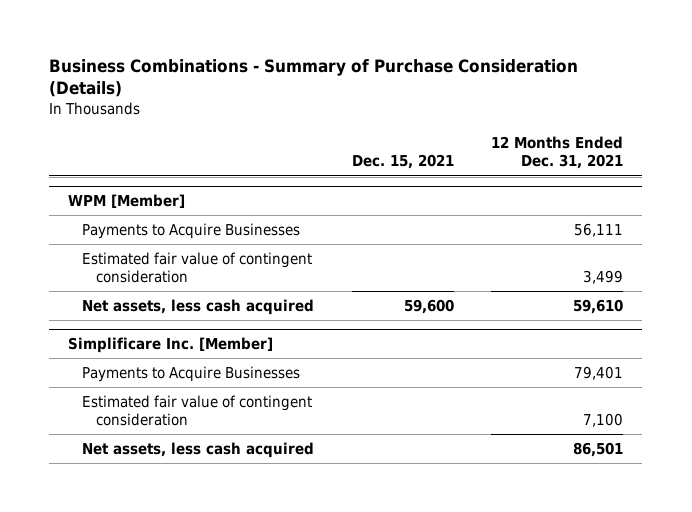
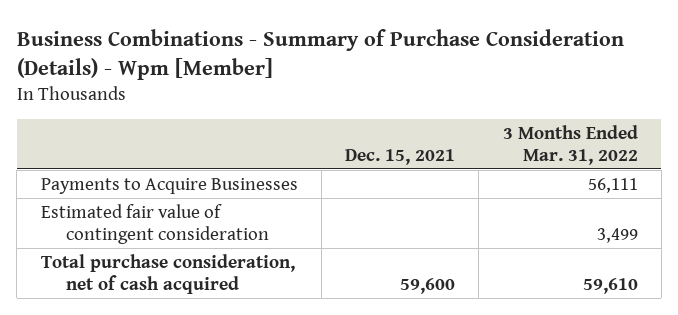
[49,58,579,98] Business Combinations - Summary of Purchase Consideration (Details) -> [16,28,624,81] Business Combinations - Summary of Purchase Consideration (Details) - Wpm [Member]
[491,135,624,170] 12 Months Ended Dec. 31, 2021 -> none
none -> [502,124,638,165] 3 Months Ended Mar. 31, 2022
[68,193,186,208] WPM [Member] -> none
[82,222,301,239] Payments to Acquire Businesses -> none
[82,251,313,284] Estimated fair value of contingent consideration -> none
[82,298,315,315] Net assets, less cash acquired -> none
[68,336,274,353] Simplificare Inc. [Member] -> none
[82,365,301,382] Payments to Acquire Businesses -> none
[82,394,313,427] Estimated fair value of contingent consideration -> none
[82,441,315,458] Net assets, less cash acquired -> none
none -> [40,177,298,194] Payments to Acquire Businesses
none -> [40,203,269,244] Estimated fair value of contingent consideration
none -> [40,253,295,294] Total purchase consideration, net of cash acquired

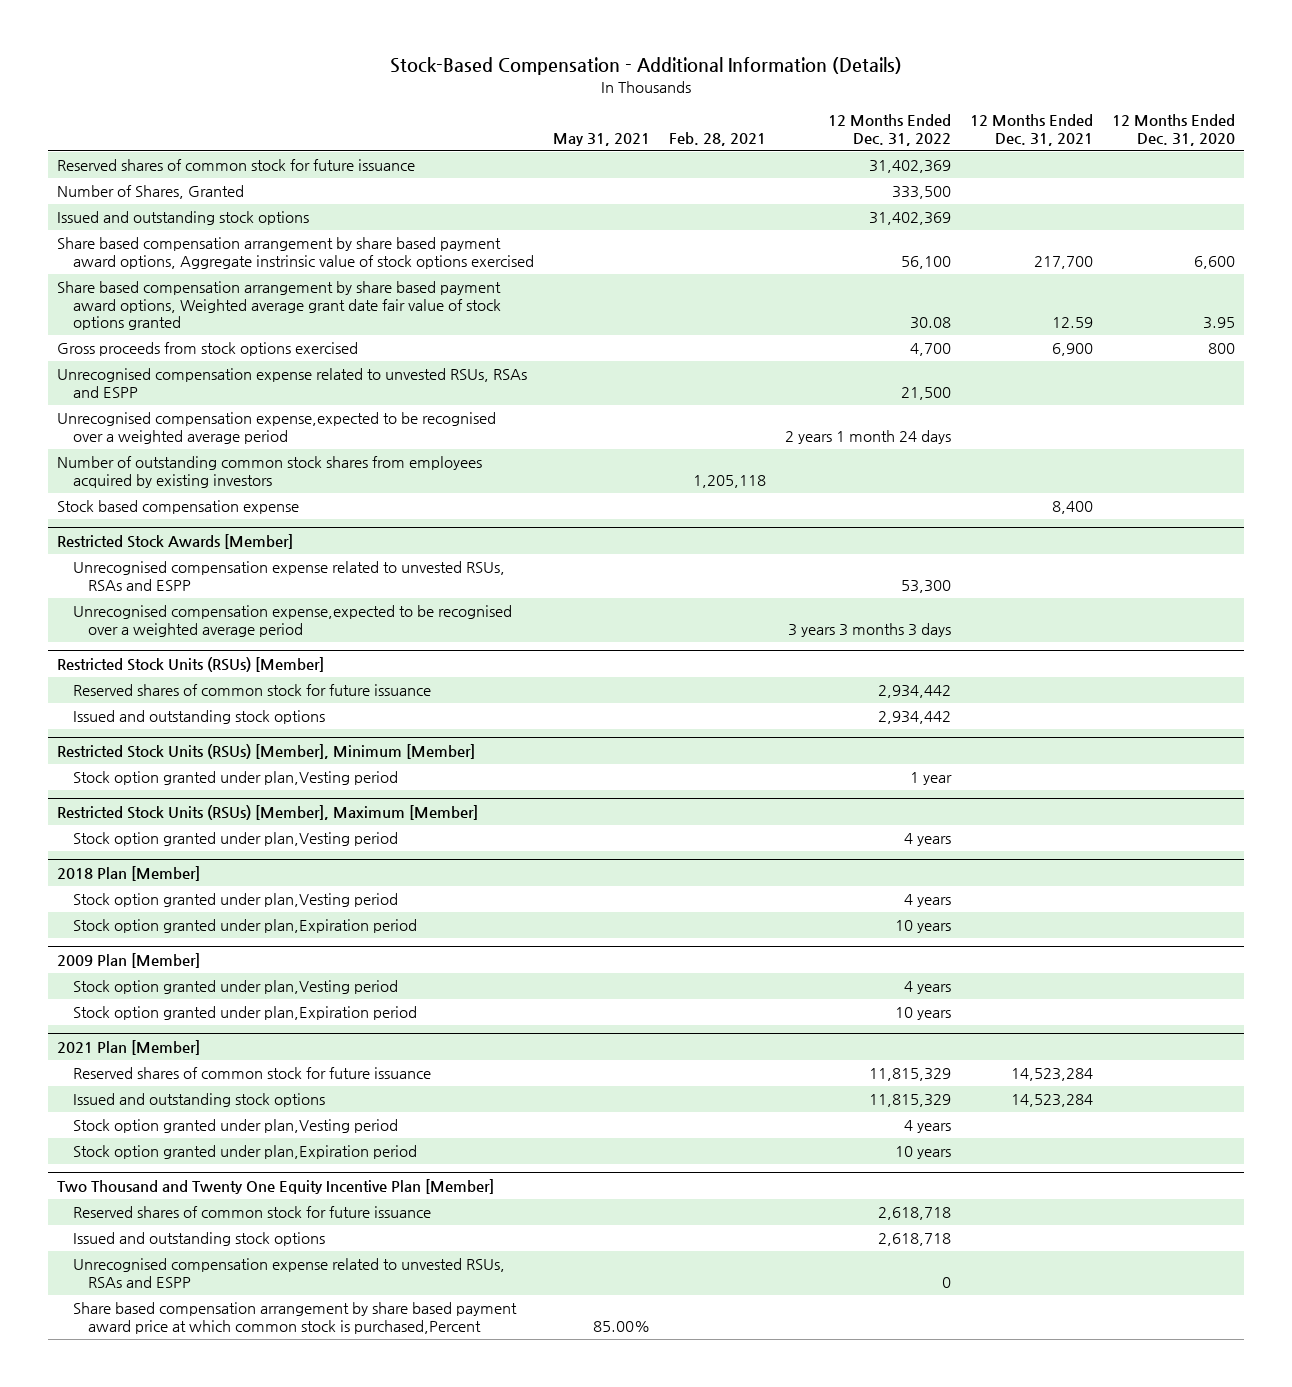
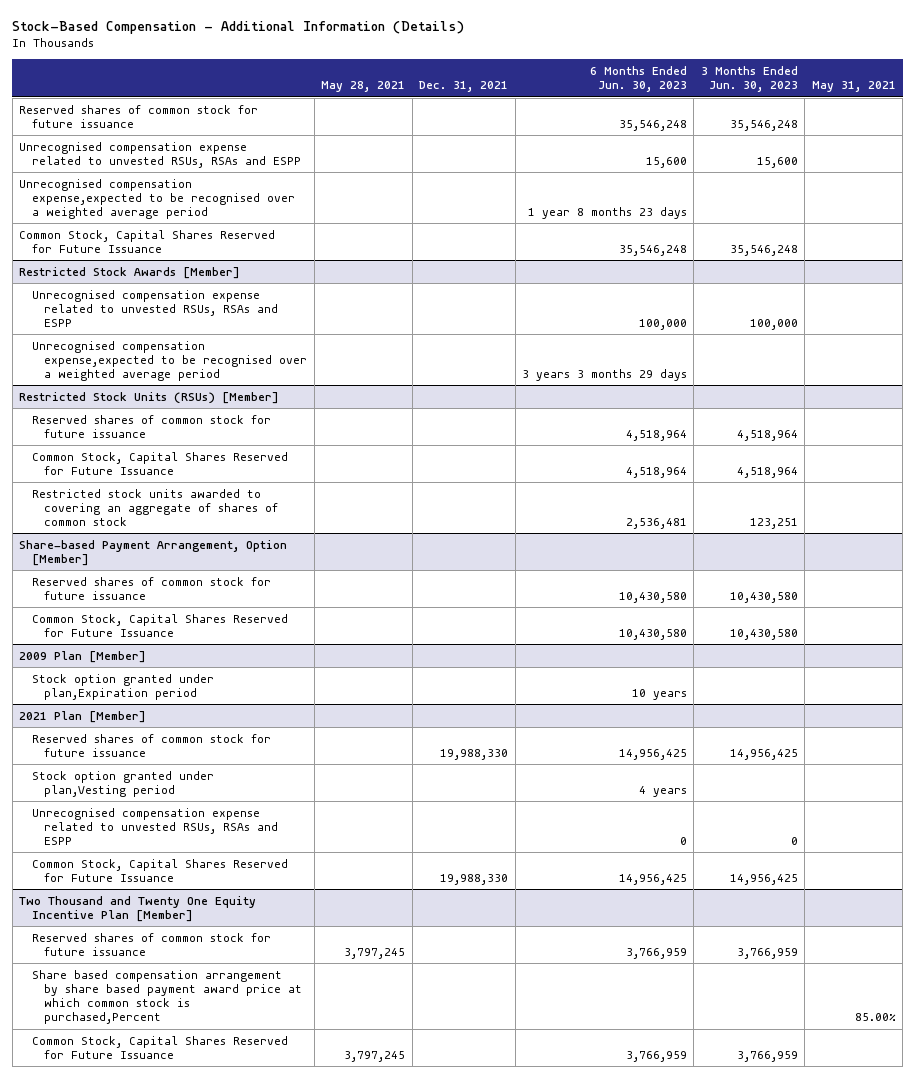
[668,131,766,146] Feb. 28, 2021 -> none
[827,114,951,146] 12 Months Ended Dec. 31, 2022 -> none
[969,114,1093,146] 12 Months Ended Dec. 31, 2021 -> none
[1111,114,1235,146] 12 Months Ended Dec. 31, 2020 -> none
none -> [321,81,406,93] May 28, 2021
none -> [419,81,509,93] Dec. 31, 2021
none -> [589,65,687,93] 6 Months Ended Jun. 30, 2023
none -> [700,65,798,93] 3 Months Ended Jun. 30, 2023
[57,185,245,200] Number of Shares, Granted -> none
[57,211,310,226] Issued and outstanding stock options -> none
[57,237,534,269] Share based compensation arrangement by share based payment award options, Aggregate instrinsic value of stock options exercised -> none
[57,281,502,331] Share based compensation arrangement by share based payment award options, Weighted average grant date fair value of stock options granted -> none
[57,342,359,357] Gross proceeds from stock options exercised -> none
[57,456,483,488] Number of outstanding common stock shares from employees acquired by existing investors -> none
[57,500,300,515] Stock based compensation expense -> none
none -> [19,229,276,253] Common Stock, Capital Shares Reserved for Future Issuance
[57,744,476,760] Restricted Stock Units (RSUs) [Member], Minimum [Member] -> none
[72,771,398,786] Stock option granted under plan,Vesting period -> none
[57,805,479,821] Restricted Stock Units (RSUs) [Member], Maximum [Member] -> none
[72,832,398,847] Stock option granted under plan,Vesting period -> none
[57,866,201,882] 2018 Plan [Member] -> none
[72,893,398,908] Stock option granted under plan,Vesting period -> none
[72,919,417,934] Stock option granted under plan,Expiration period -> none
[72,710,325,725] Issued and outstanding stock options -> [31,451,288,475] Common Stock, Capital Shares Reserved for Future Issuance
none -> [31,488,279,527] Restricted stock units awarded to covering an aggregate of shares of common stock
none -> [19,539,288,566] Share-based Payment Arrangement, Option [Member]
none -> [31,576,271,600] Reserved shares of common stock for future issuance
none -> [31,613,288,637] Common Stock, Capital Shares Reserved for Future Issuance
[72,980,398,995] Stock option granted under plan,Vesting period -> none
[72,1093,325,1108] Issued and outstanding stock options -> none
[72,1145,417,1160] Stock option granted under plan,Expiration period -> none
none -> [31,807,279,846] Unrecognised compensation expense related to unvested RSUs, RSAs and ESPP
none -> [31,858,288,882] Common Stock, Capital Shares Reserved for Future Issuance
[72,1232,325,1247] Issued and outstanding stock options -> none
[72,1258,505,1288] Unrecognised compensation expense related to unvested RSUs, RSAs and ESPP -> none
none -> [31,1035,288,1059] Common Stock, Capital Shares Reserved for Future Issuance

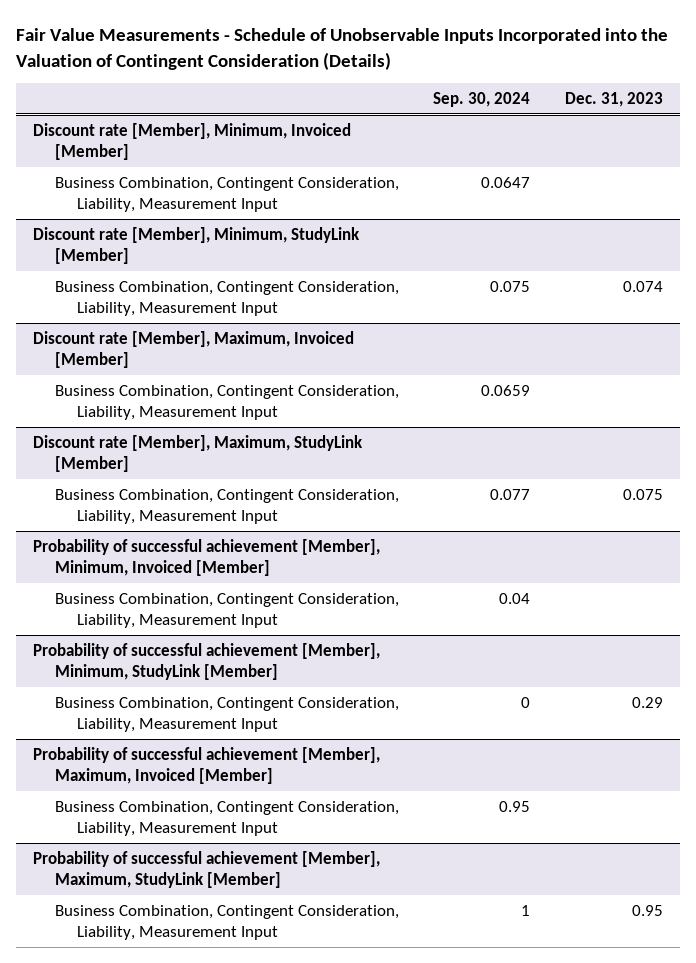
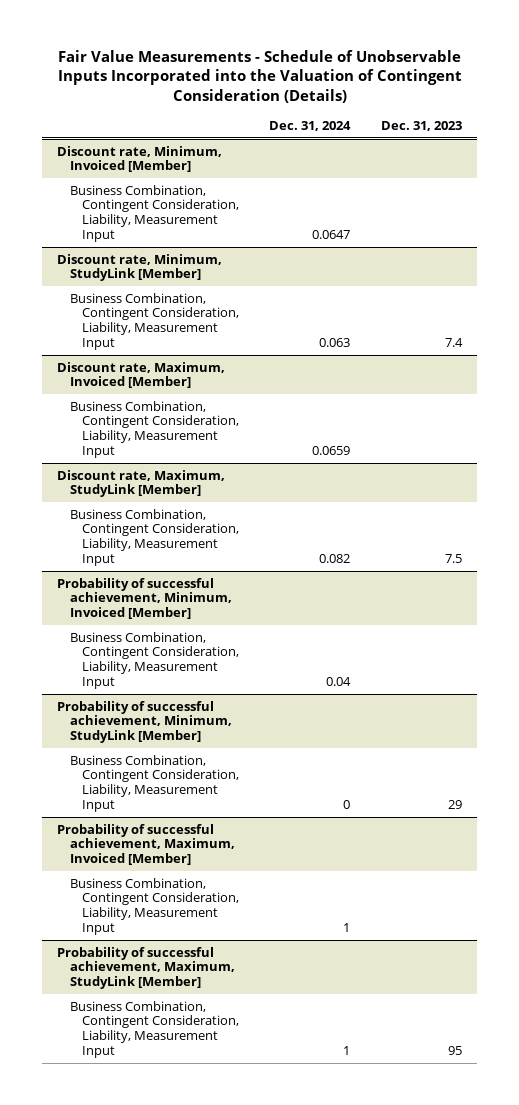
[433,91,531,107] Sep. 30, 2024 -> none
none -> [269,121,352,132] Dec. 31, 2024
[32,122,351,160] Discount rate [Member], Minimum, Invoiced [Member] -> [57,145,223,173] Discount rate, Minimum, Invoiced [Member]
[32,226,360,264] Discount rate [Member], Minimum, StudyLink [Member] -> [57,253,223,282] Discount rate, Minimum, StudyLink [Member]
[623,280,664,292] 0.074 -> [444,338,463,348] 7.4
[32,330,354,368] Discount rate [Member], Maximum, Invoiced [Member] -> [57,361,226,389] Discount rate, Maximum, Invoiced [Member]
[32,434,363,472] Discount rate [Member], Maximum, StudyLink [Member] -> [57,469,226,498] Discount rate, Maximum, StudyLink [Member]
[623,488,664,500] 0.075 -> [444,554,462,564] 7.5
[32,538,380,576] Probability of successful achievement [Member], Minimum, Invoiced [Member] -> [57,577,232,620] Probability of successful achievement, Minimum, Invoiced [Member]
[32,642,380,680] Probability of successful achievement [Member], Minimum, StudyLink [Member] -> [57,700,232,744] Probability of successful achievement, Minimum, StudyLink [Member]
[632,696,664,708] 0.29 -> [447,800,462,810] 29
[32,746,380,784] Probability of successful achievement [Member], Maximum, Invoiced [Member] -> [57,823,235,866] Probability of successful achievement, Maximum, Invoiced [Member]
[32,850,380,888] Probability of successful achievement [Member], Maximum, StudyLink [Member] -> [57,946,235,990] Probability of successful achievement, Maximum, StudyLink [Member]
[632,904,664,916] 0.95 -> [447,1046,462,1056] 95

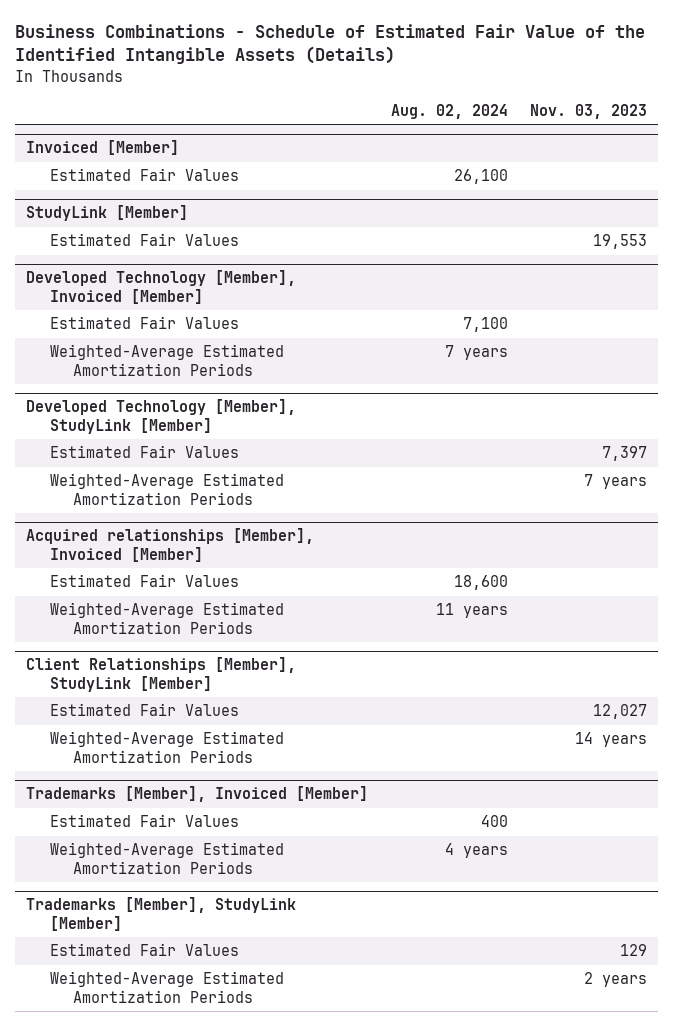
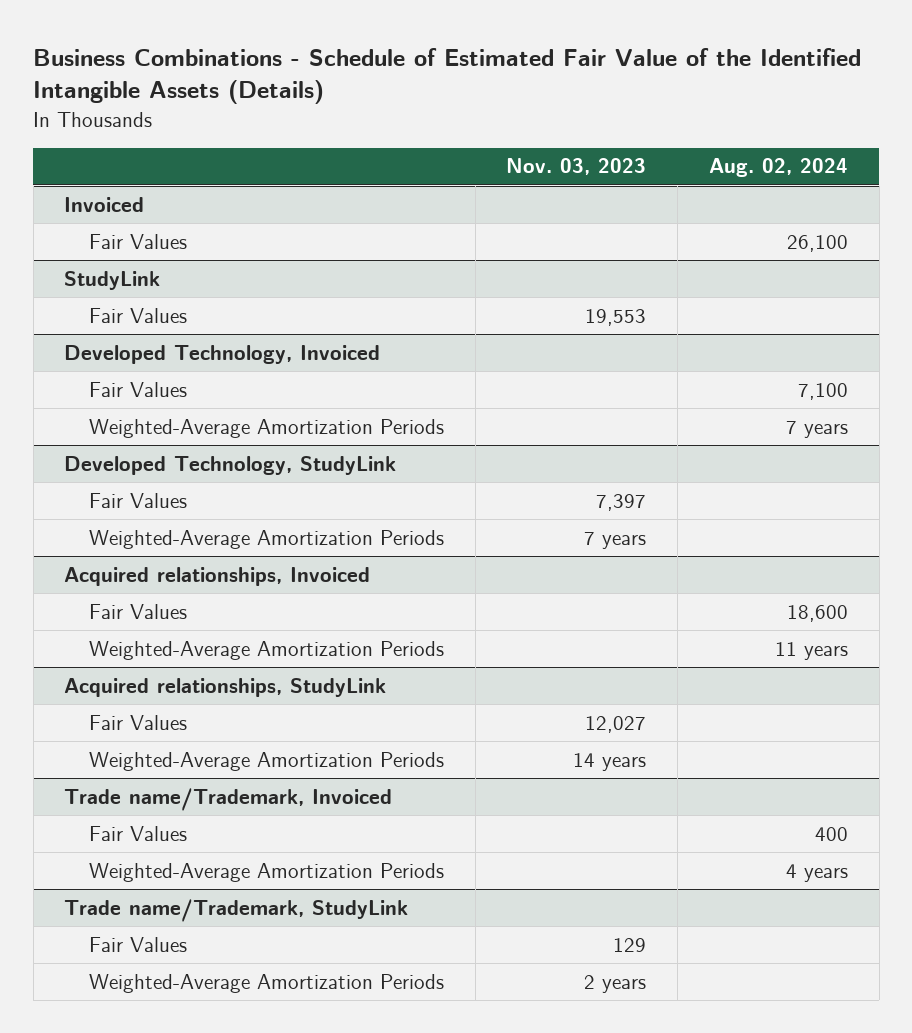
[26,140,180,156] Invoiced [Member] -> [64,196,145,212] Invoiced
[49,168,239,182] Estimated Fair Values -> [88,233,187,249] Fair Values
[26,205,189,222] StudyLink [Member] -> [64,270,161,290] StudyLink
[49,233,239,247] Estimated Fair Values -> [88,307,187,323] Fair Values
[26,270,297,304] Developed Technology [Member], Invoiced [Member] -> [64,344,381,364] Developed Technology, Invoiced
[49,316,239,330] Estimated Fair Values -> [88,381,187,397] Fair Values
[49,344,284,376] Weighted-Average Estimated Amortization Periods -> [88,418,444,438] Weighted-Average Amortization Periods
[26,399,297,434] Developed Technology [Member], StudyLink [Member] -> [64,455,397,475] Developed Technology, StudyLink
[49,445,239,459] Estimated Fair Values -> [88,492,187,508] Fair Values
[49,473,284,505] Weighted-Average Estimated Amortization Periods -> [88,529,444,549] Weighted-Average Amortization Periods
[26,528,315,562] Acquired relationships [Member], Invoiced [Member] -> [64,566,371,586] Acquired relationships, Invoiced
[49,574,239,588] Estimated Fair Values -> [88,603,187,619] Fair Values
[49,602,284,634] Weighted-Average Estimated Amortization Periods -> [88,640,444,660] Weighted-Average Amortization Periods
[26,657,297,692] Client Relationships [Member], StudyLink [Member] -> [64,677,387,697] Acquired relationships, StudyLink
[49,703,239,717] Estimated Fair Values -> [88,714,187,730] Fair Values
[49,731,284,763] Weighted-Average Estimated Amortization Periods -> [88,751,444,771] Weighted-Average Amortization Periods
[26,786,369,803] Trademarks [Member], Invoiced [Member] -> [64,787,393,811] Trade name/Trademark, Invoiced
[49,814,239,828] Estimated Fair Values -> [88,825,187,841] Fair Values
[49,842,284,874] Weighted-Average Estimated Amortization Periods -> [88,862,444,882] Weighted-Average Amortization Periods
[26,897,297,931] Trademarks [Member], StudyLink [Member] -> [64,898,409,922] Trade name/Trademark, StudyLink
[49,943,239,957] Estimated Fair Values -> [88,936,187,952] Fair Values
[49,971,284,1003] Weighted-Average Estimated Amortization Periods -> [88,973,444,993] Weighted-Average Amortization Periods

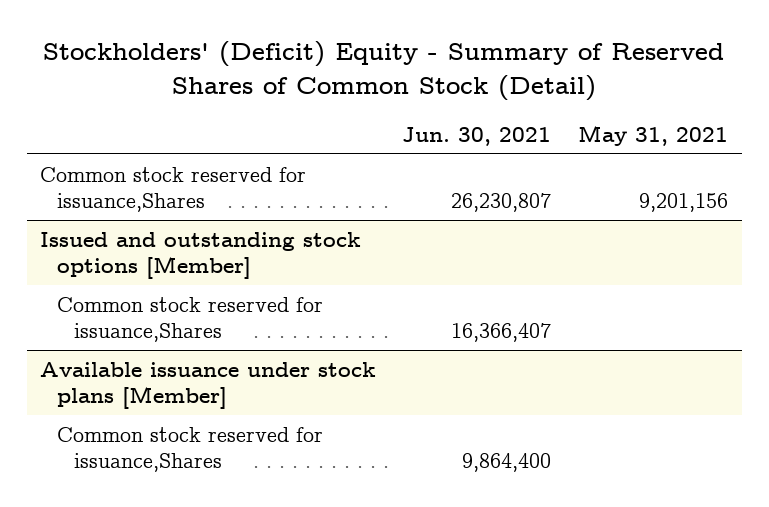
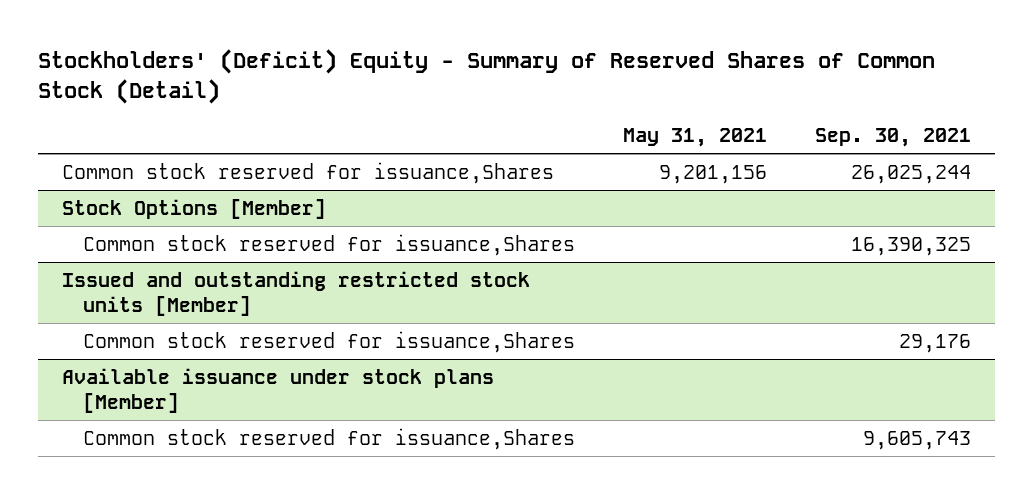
[402,126,552,146] Jun. 30, 2021 -> none
none -> [815,127,972,147] Sep. 30, 2021
[40,231,362,280] Issued and outstanding stock options [Member] -> [61,198,326,219] Stock Options [Member]
none -> [61,270,530,316] Issued and outstanding restricted stock units [Member]
none -> [83,330,576,353] Common stock reserved for issuance,Shares

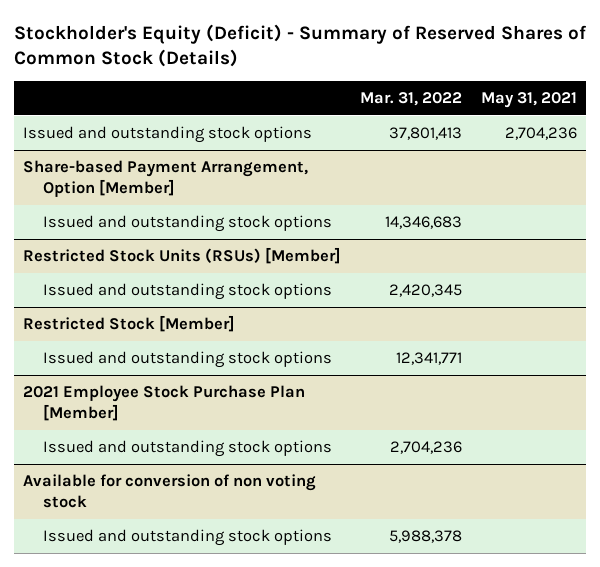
[37,48,935,104] Stockholders' (Deficit) Equity - Summary of Reserved Shares of Common Stock (Detail) -> [13,24,587,68] Stockholder's Equity (Deficit) - Summary of Reserved Shares of Common Stock (Details)
[815,127,972,147] Sep. 30, 2021 -> none
none -> [360,91,463,106] Mar. 31, 2022
[61,161,554,184] Common stock reserved for issuance,Shares -> none
none -> [23,126,313,144] Issued and outstanding stock options
[61,198,326,219] Stock Options [Member] -> [23,160,309,198] Share-based Payment Arrangement, Option [Member]
[83,233,576,256] Common stock reserved for issuance,Shares -> [42,215,332,233] Issued and outstanding stock options
[61,270,530,316] Issued and outstanding restricted stock units [Member] -> [23,247,342,265] Restricted Stock Units (RSUs) [Member]
[83,330,576,353] Common stock reserved for issuance,Shares -> [42,283,332,301] Issued and outstanding stock options
[61,367,494,413] Available issuance under stock plans [Member] -> [23,315,236,333] Restricted Stock [Member]
[83,427,576,450] Common stock reserved for issuance,Shares -> [42,351,332,369] Issued and outstanding stock options
none -> [23,385,306,422] 2021 Employee Stock Purchase Plan [Member]
none -> [42,440,332,458] Issued and outstanding stock options
none -> [23,474,317,509] Available for conversion of non voting stock
none -> [42,529,332,547] Issued and outstanding stock options

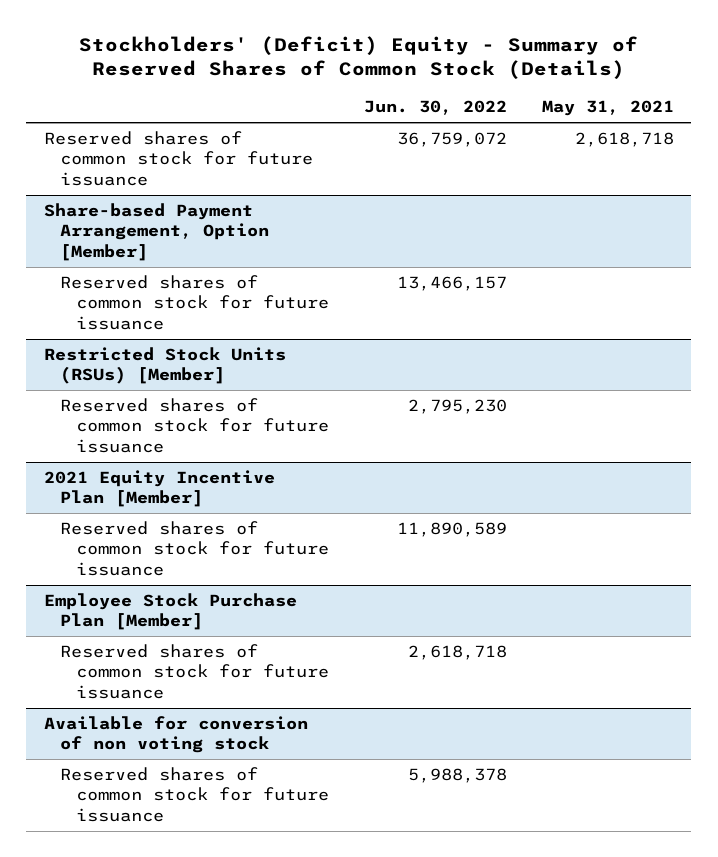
[13,24,587,68] Stockholder's Equity (Deficit) - Summary of Reserved Shares of Common Stock (Details) -> [78,35,638,80] Stockholders' (Deficit) Equity - Summary of Reserved Shares of Common Stock (Details)
[360,91,463,106] Mar. 31, 2022 -> none
none -> [364,100,508,116] Jun. 30, 2022
[23,126,313,144] Issued and outstanding stock options -> none
none -> [43,131,313,186] Reserved shares of common stock for future issuance
[42,215,332,233] Issued and outstanding stock options -> [59,275,330,330] Reserved shares of common stock for future issuance
[42,283,332,301] Issued and outstanding stock options -> [59,398,330,453] Reserved shares of common stock for future issuance
[23,315,236,333] Restricted Stock [Member] -> [43,470,275,508] 2021 Equity Incentive Plan [Member]
[42,351,332,369] Issued and outstanding stock options -> [59,521,330,576] Reserved shares of common stock for future issuance
[23,385,306,422] 2021 Employee Stock Purchase Plan [Member] -> [43,593,297,631] Employee Stock Purchase Plan [Member]
[42,440,332,458] Issued and outstanding stock options -> [59,644,330,699] Reserved shares of common stock for future issuance
[42,529,332,547] Issued and outstanding stock options -> [59,767,330,822] Reserved shares of common stock for future issuance

